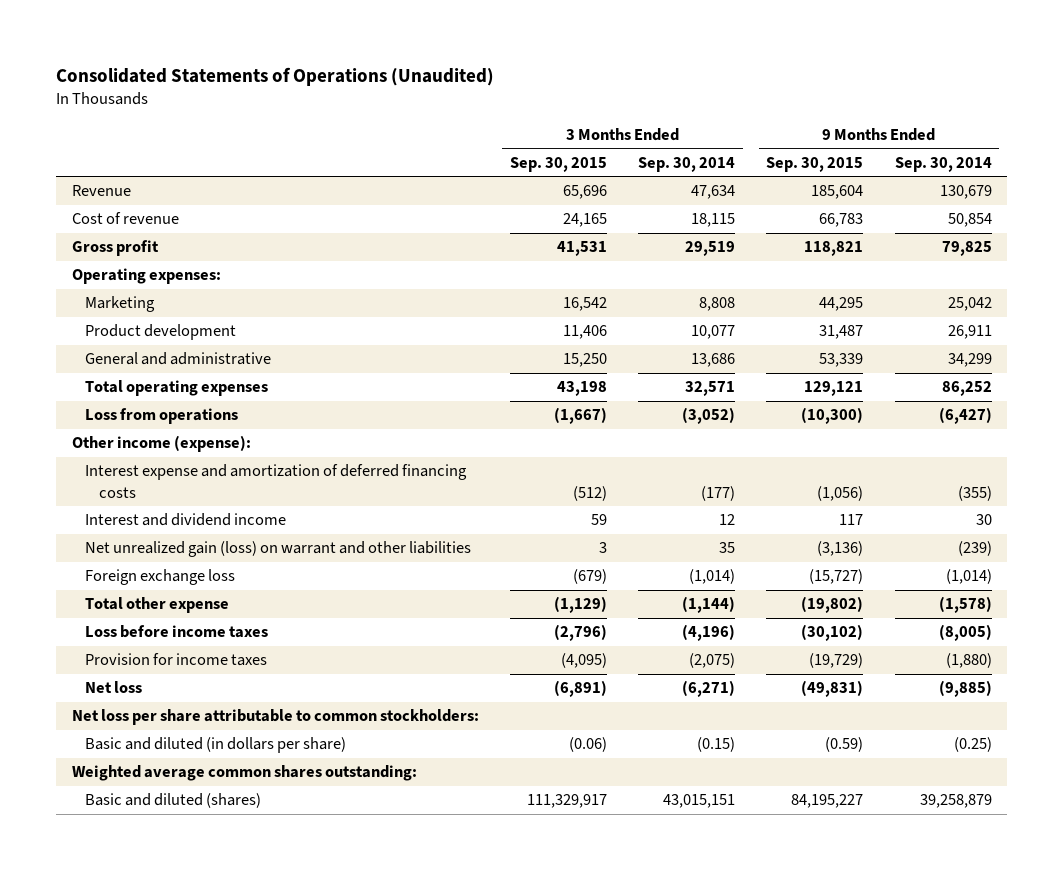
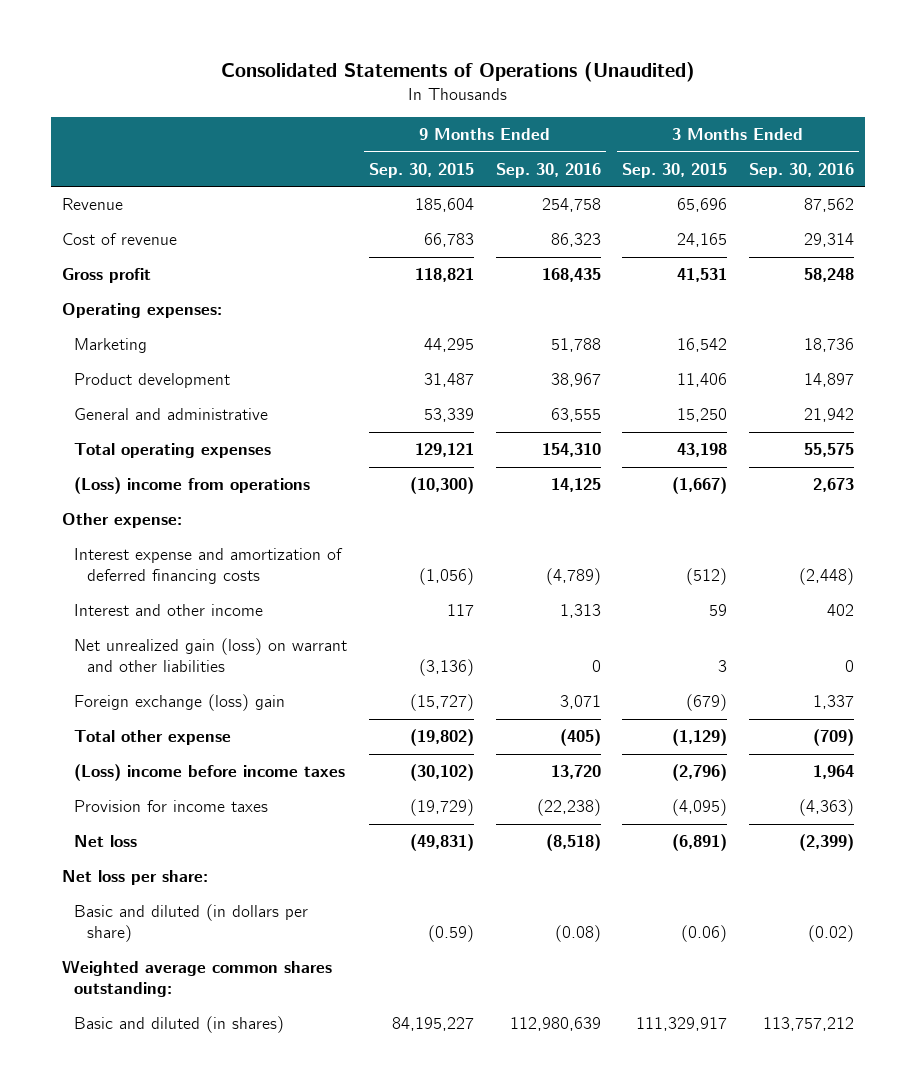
[638,156,736,172] Sep. 30, 2014 -> none
[894,156,992,172] Sep. 30, 2014 -> none
none -> [495,162,601,178] Sep. 30, 2016
none -> [748,162,854,178] Sep. 30, 2016
[85,408,239,425] Loss from operations -> [74,477,311,495] (Loss) income from operations
[71,435,251,453] Other income (expense): -> [61,513,182,529] Other expense:
[85,513,287,527] Interest and dividend income -> [74,604,264,617] Interest and other income
[85,569,236,586] Foreign exchange loss -> [74,694,286,712] Foreign exchange (loss) gain
[85,625,269,639] Loss before income taxes -> [74,764,346,782] (Loss) income before income taxes
[71,709,479,726] Net loss per share attributable to common stockholders: -> [61,870,208,886] Net loss per share:
[85,793,262,809] Basic and diluted (shares) -> [74,1016,285,1034] Basic and diluted (in shares)

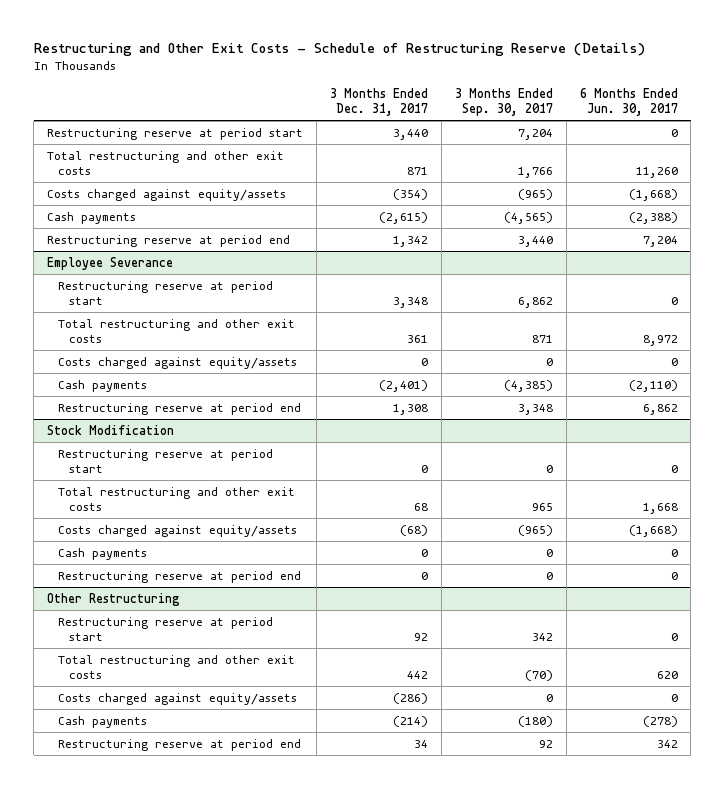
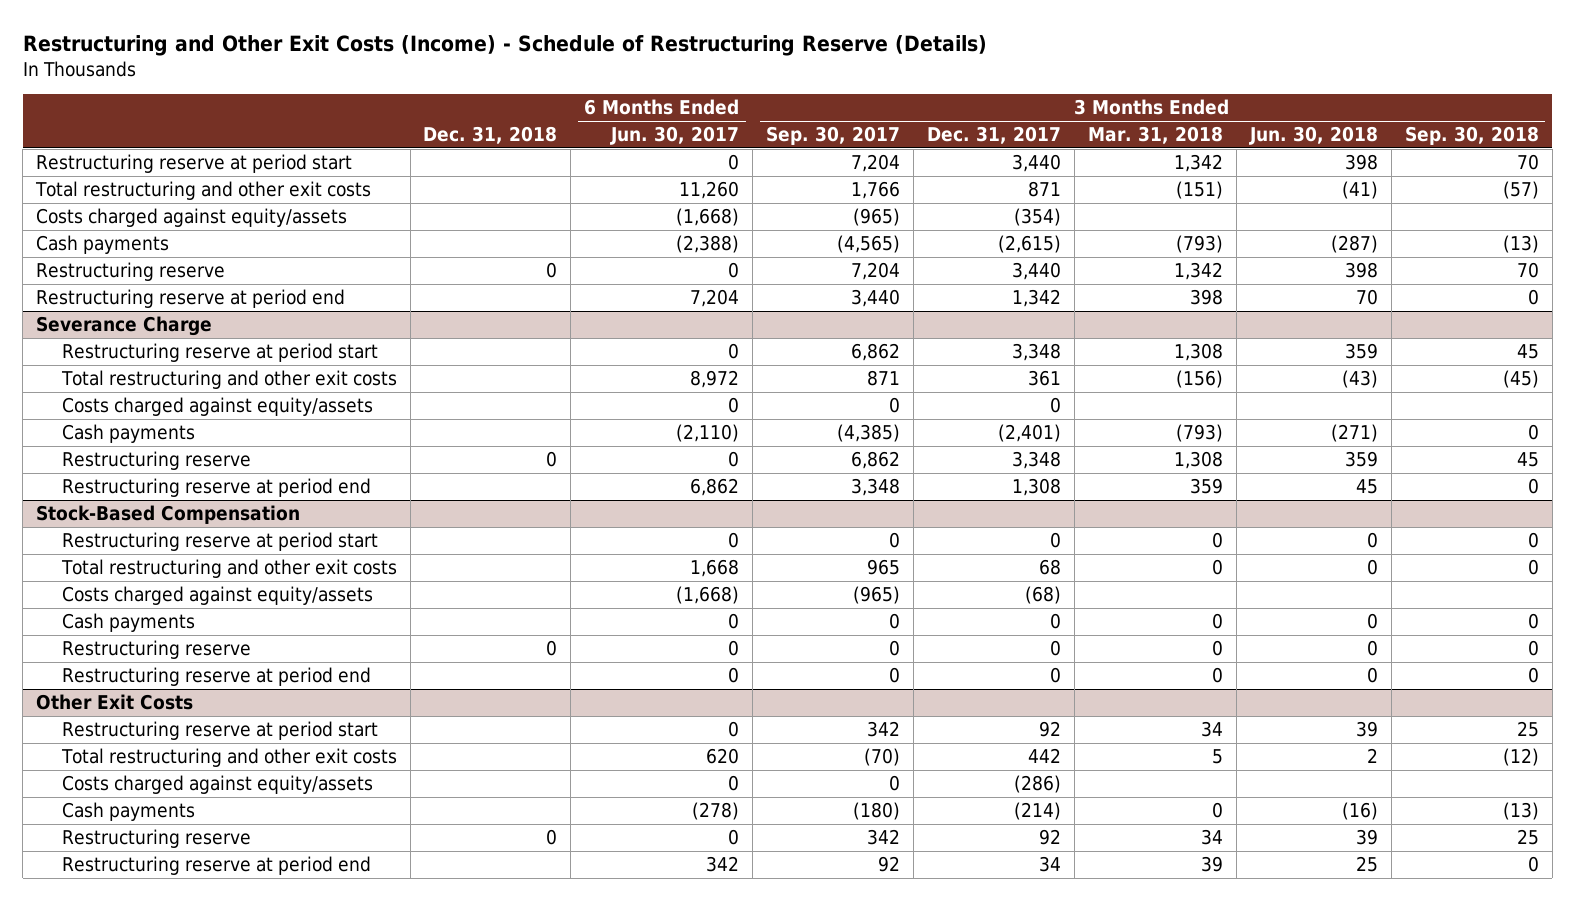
[33,43,645,57] Restructuring and Other Exit Costs - Schedule of Restructuring Reserve (Details) -> [22,35,987,57] Restructuring and Other Exit Costs (Income) - Schedule of Restructuring Reserve (Details)
none -> [423,126,558,145] Dec. 31, 2018
none -> [1087,126,1223,145] Mar. 31, 2018
none -> [1248,126,1378,146] Jun. 30, 2018
none -> [1404,126,1539,146] Sep. 30, 2018
none -> [36,262,226,282] Restructuring reserve
[47,256,174,270] Employee Severance -> [36,316,213,337] Severance Charge
none -> [61,451,251,471] Restructuring reserve
[47,424,175,435] Stock Modification -> [36,505,301,525] Stock-Based Compensation
none -> [61,640,251,660] Restructuring reserve
[47,592,181,606] Other Restructuring -> [36,694,194,711] Other Exit Costs
none -> [61,829,251,849] Restructuring reserve

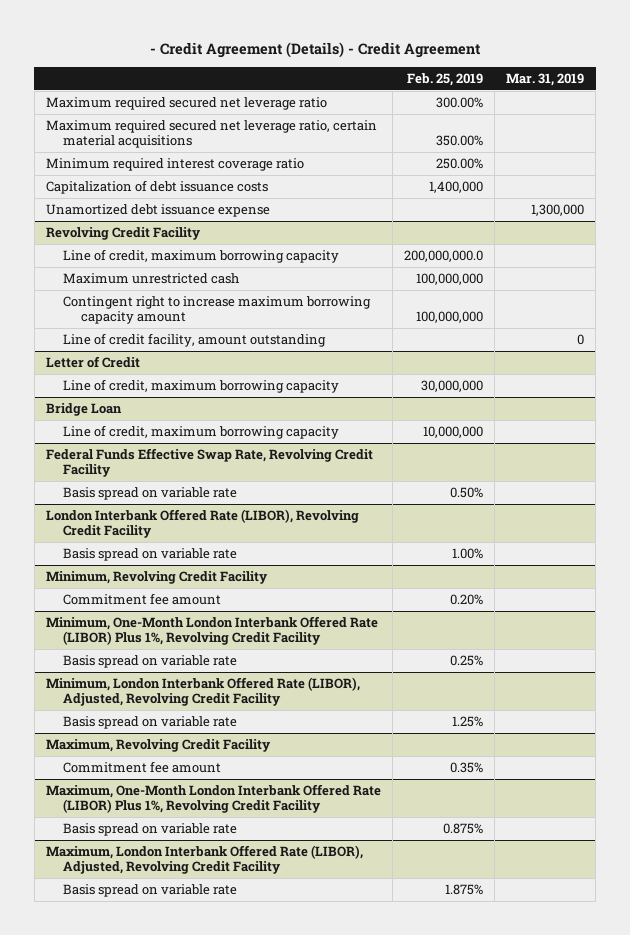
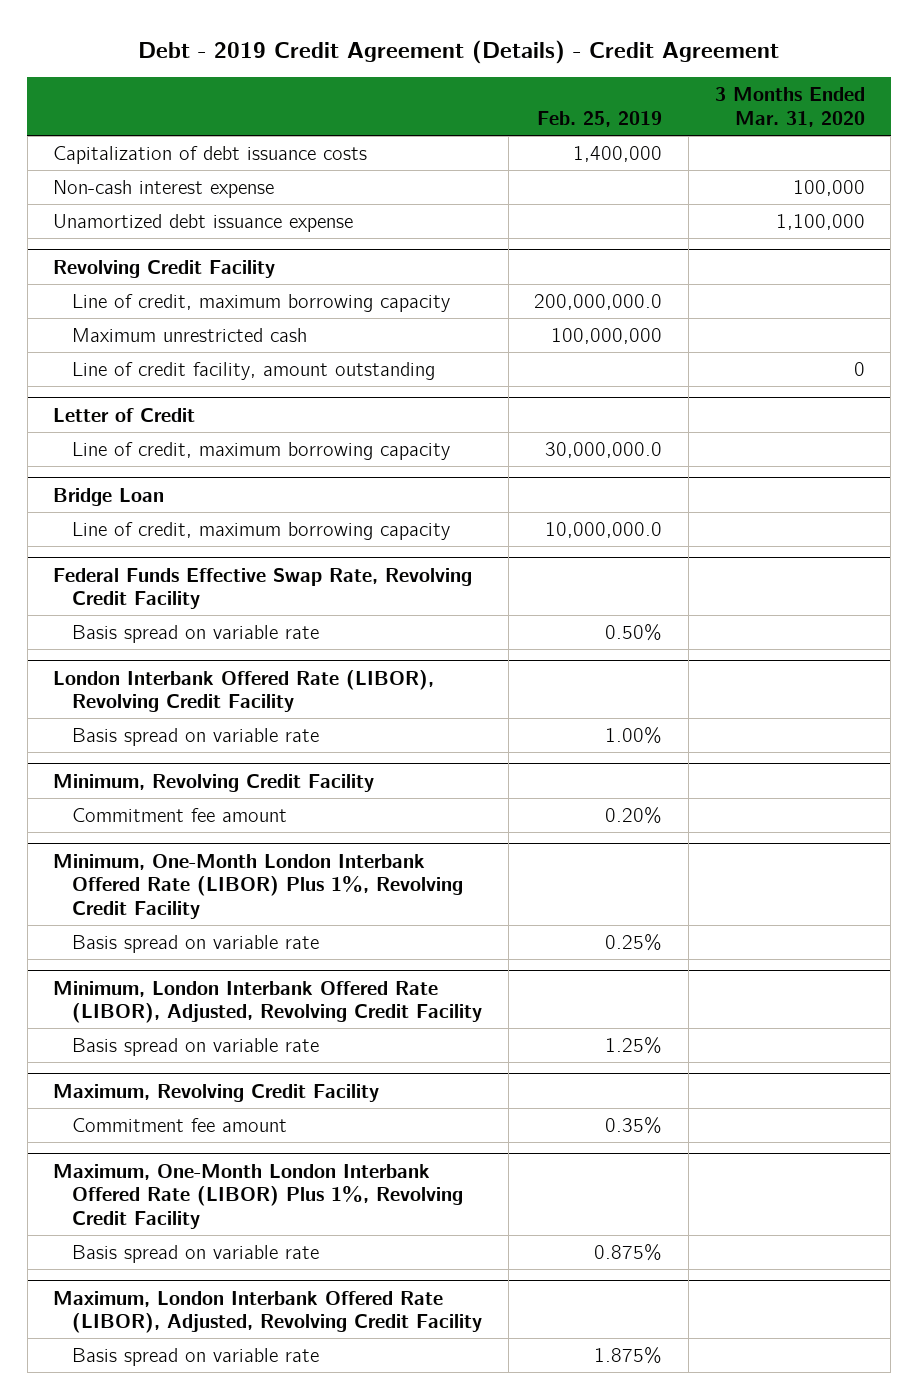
[149,42,481,59] - Credit Agreement (Details) - Credit Agreement -> [137,39,779,64] Debt - 2019 Credit Agreement (Details) - Credit Agreement
[505,72,584,86] Mar. 31, 2019 -> none
none -> [714,87,865,127] 3 Months Ended Mar. 31, 2020
[45,97,327,111] Maximum required secured net leverage ratio -> none
[45,120,377,149] Maximum required secured net leverage ratio, certain material acquisitions -> none
[45,158,304,172] Minimum required interest coverage ratio -> none
none -> [53,179,275,198] Non-cash interest expense
[63,296,372,325] Contingent right to increase maximum borrowing capacity amount -> none
[420,380,483,393] 30,000,000 -> [545,441,663,458] 30,000,000.0
[422,426,483,439] 10,000,000 -> [545,521,663,538] 10,000,000.0

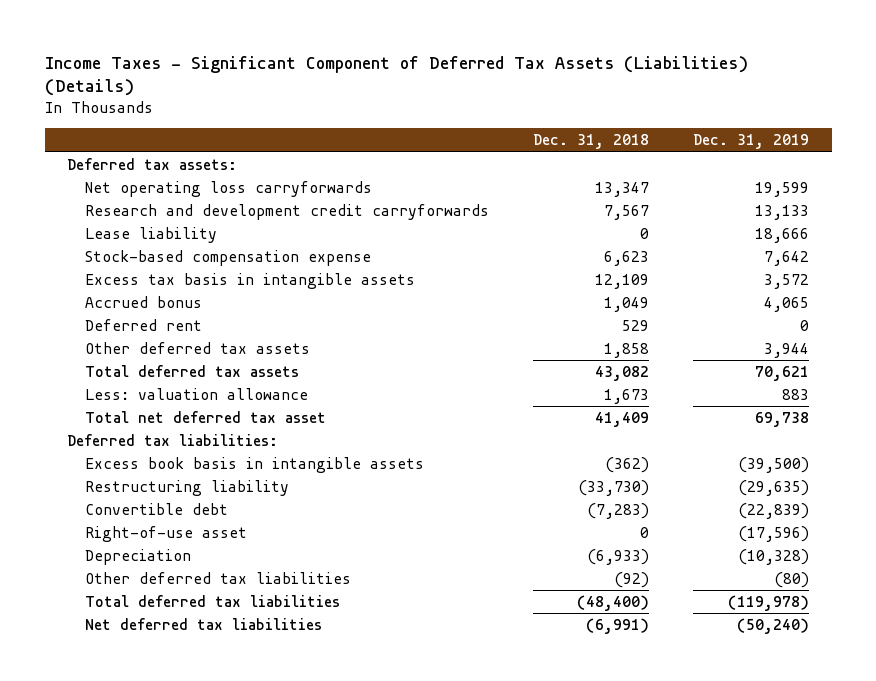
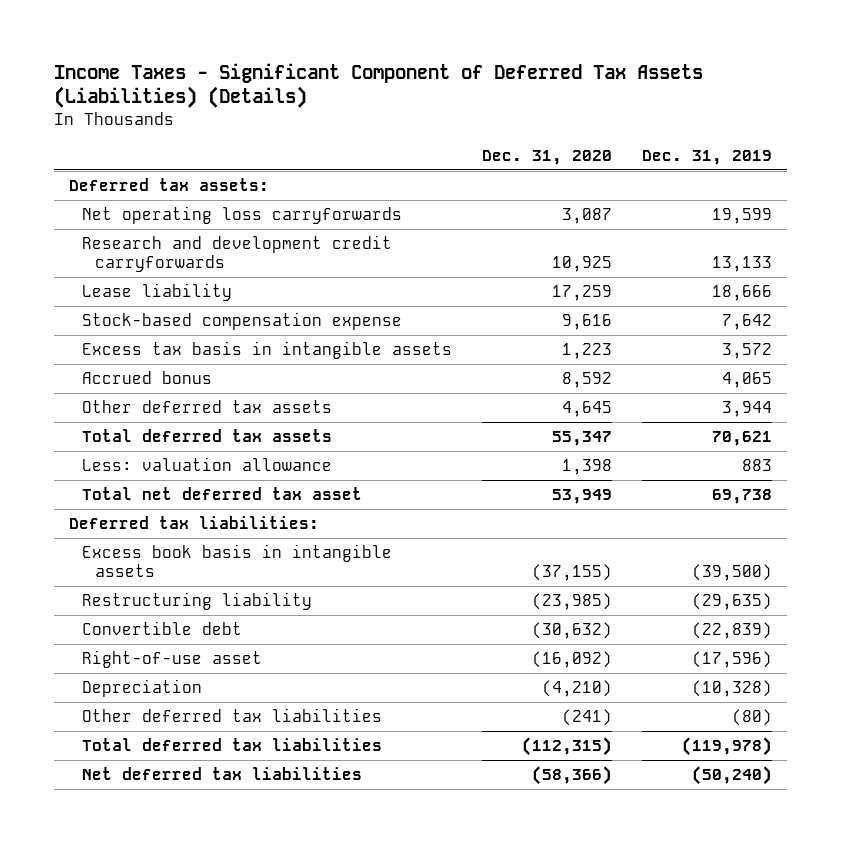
[533,134,650,150] Dec. 31, 2018 -> none
none -> [482,149,613,165] Dec. 31, 2020
[84,319,202,332] Deferred rent -> none

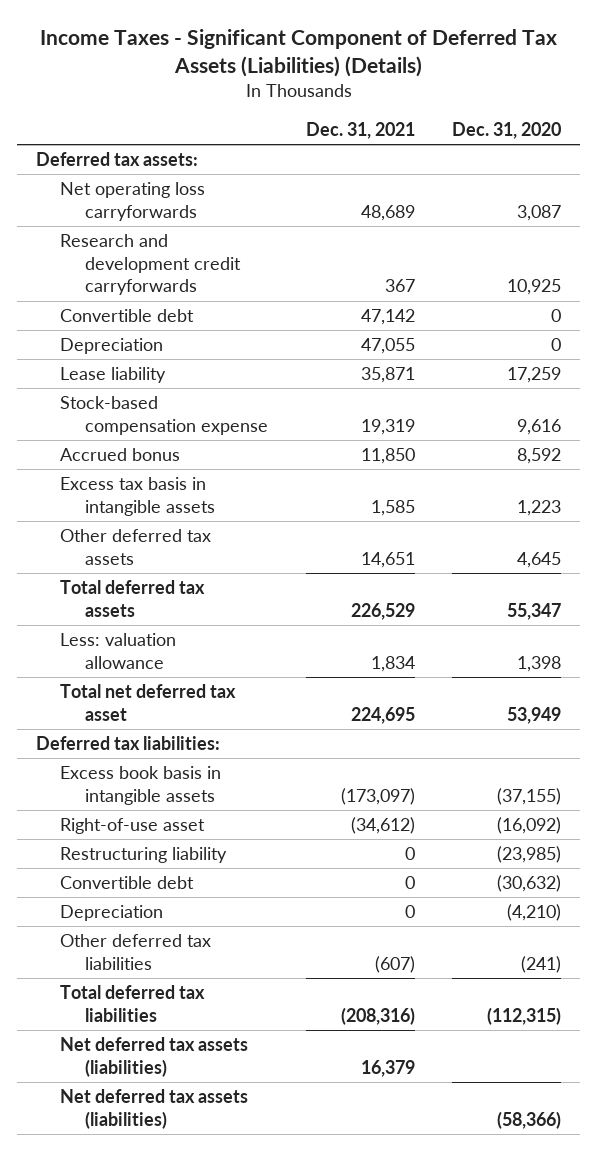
[642,149,773,165] Dec. 31, 2019 -> none
none -> [305,121,415,139] Dec. 31, 2021
none -> [60,309,195,323] Convertible debt
none -> [60,338,164,355] Depreciation
[81,340,452,359] Excess tax basis in intangible assets -> [60,477,216,516] Excess tax basis in intangible assets
[81,649,262,668] Right-of-use asset -> [60,818,206,835] Right-of-use asset
none -> [60,1037,249,1077] Net deferred tax assets (liabilities)
[81,766,362,780] Net deferred tax liabilities -> [60,1089,249,1129] Net deferred tax assets (liabilities)

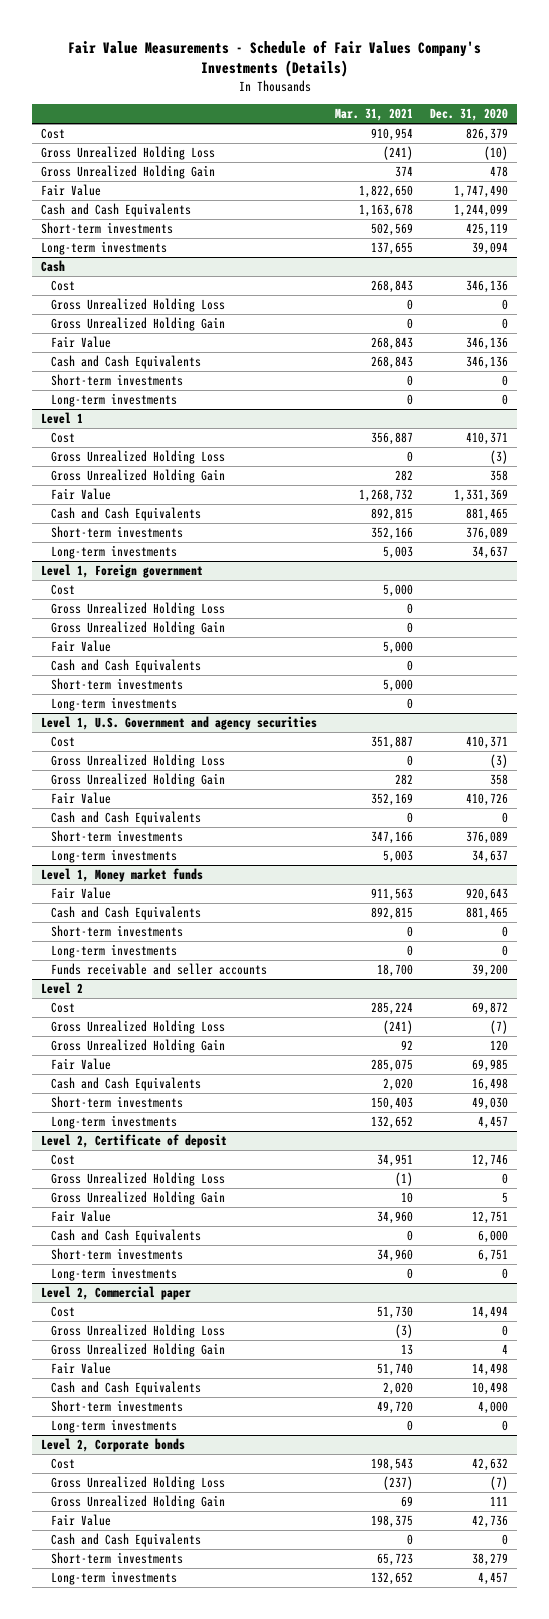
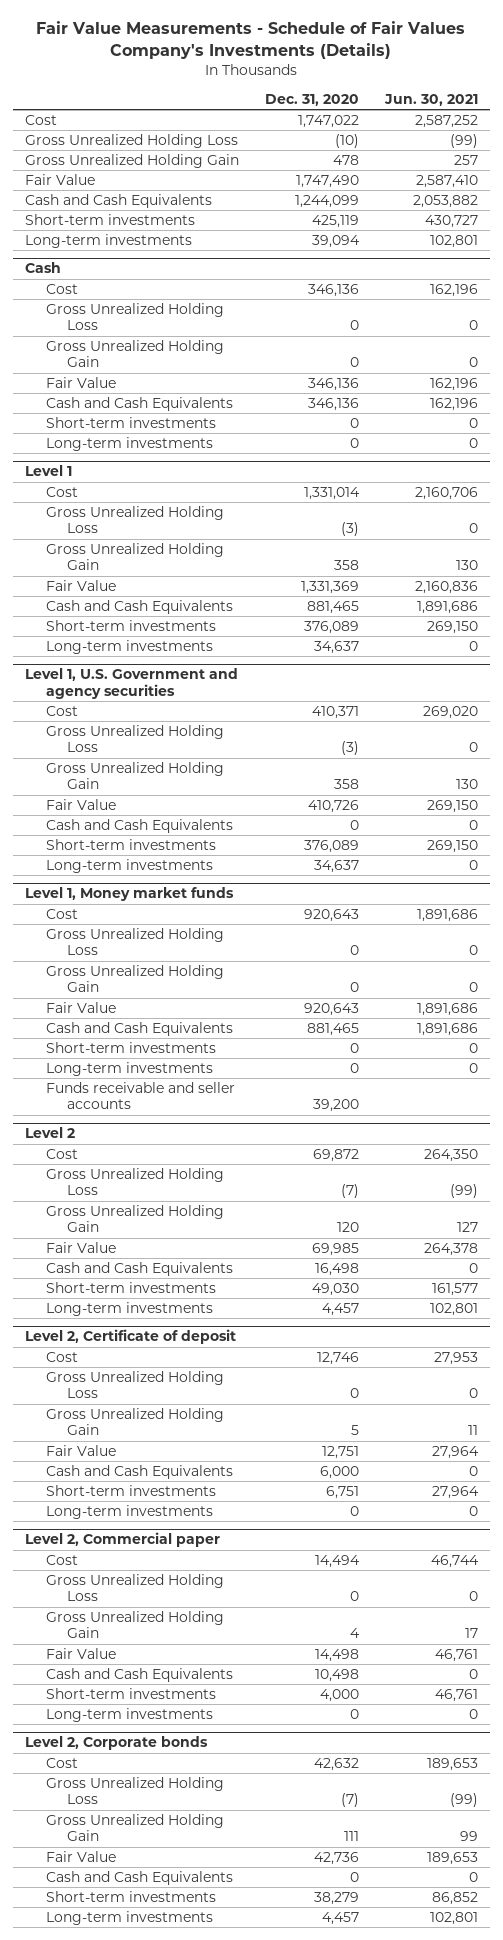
[334,108,413,122] Mar. 31, 2021 -> none
none -> [383,93,478,106] Jun. 30, 2021
[466,128,509,142] 826,379 -> [297,115,359,129] 1,747,022
[466,432,509,446] 410,371 -> [303,487,360,501] 1,331,014
[41,564,204,579] Level 1, Foreign government -> none
[51,584,76,596] Cost -> none
[51,602,226,617] Gross Unrealized Holding Loss -> none
[51,621,226,636] Gross Unrealized Holding Gain -> none
[51,640,112,653] Fair Value -> none
[51,659,202,674] Cash and Cash Equivalents -> none
[51,678,184,691] Short-term investments -> none
[51,697,178,712] Long-term investments -> none
none -> [46,909,79,920] Cost
none -> [46,928,225,956] Gross Unrealized Holding Loss
none -> [46,965,225,993] Gross Unrealized Holding Gain

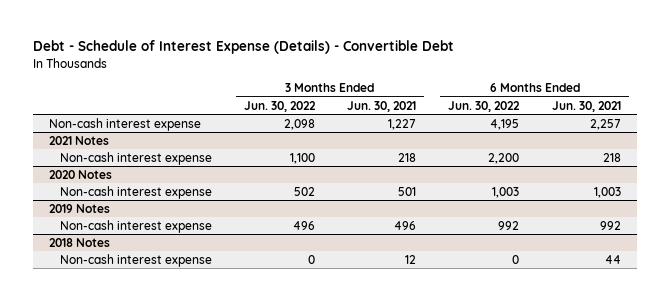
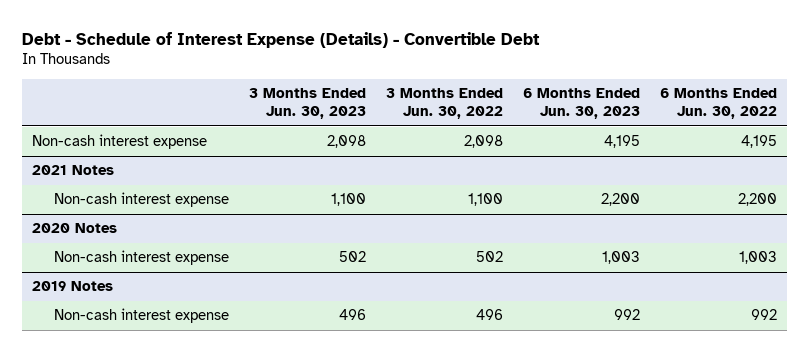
[347,100,417,112] Jun. 30, 2021 -> none
[551,100,621,112] Jun. 30, 2021 -> none
none -> [249,88,367,120] 3 Months Ended Jun. 30, 2023
none -> [522,88,640,120] 6 Months Ended Jun. 30, 2023
[48,237,110,247] 2018 Notes -> none
[60,253,213,267] Non-cash interest expense -> none

